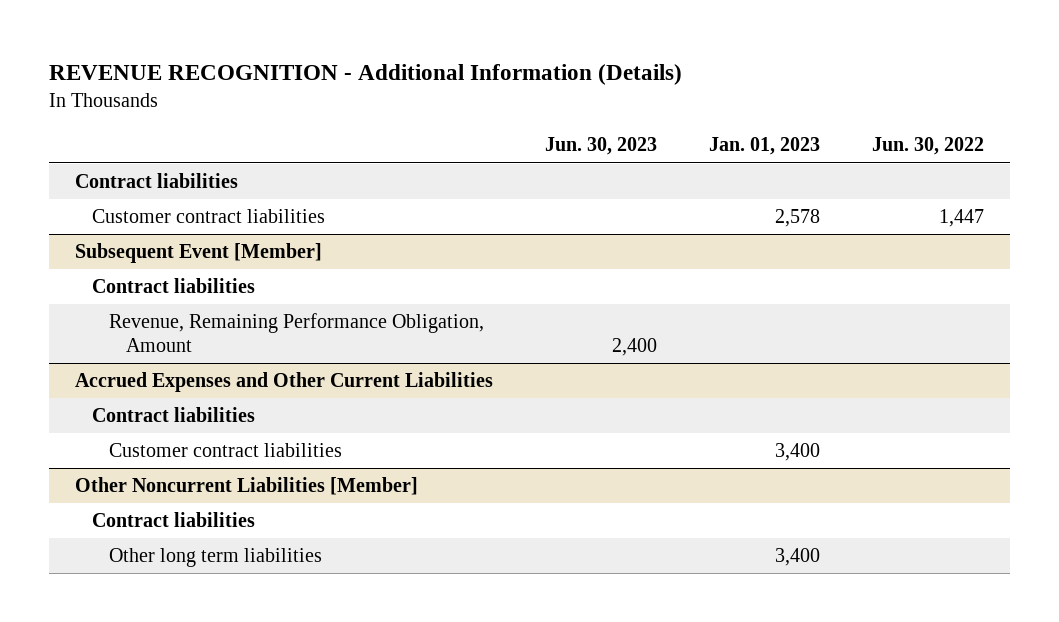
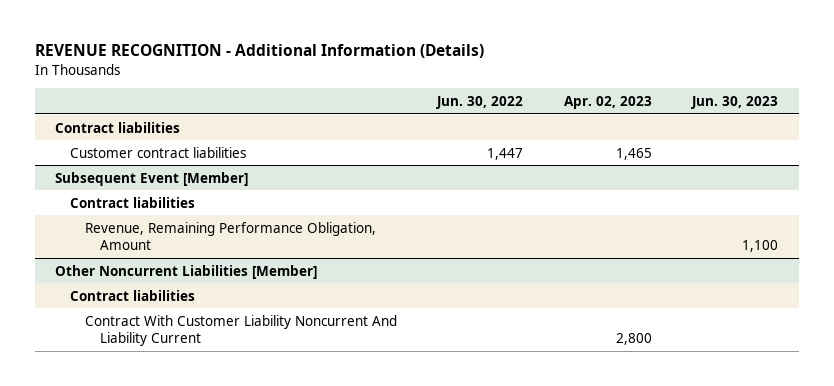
[708,137,820,156] Jan. 01, 2023 -> none
none -> [563,96,652,110] Apr. 02, 2023
[75,372,494,393] Accrued Expenses and Other Current Liabilities -> none
[91,407,255,423] Contract liabilities -> none
[108,443,342,458] Customer contract liabilities -> none
[611,337,657,356] 2,400 -> [742,240,779,253] 1,100
[108,548,322,568] Other long term liabilities -> none
none -> [84,314,397,347] Contract With Customer Liability Noncurrent And Liability Current

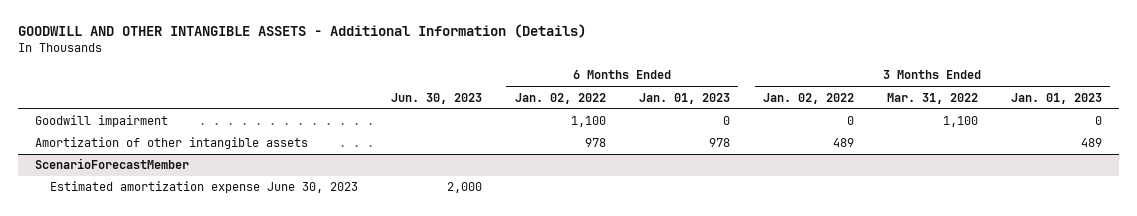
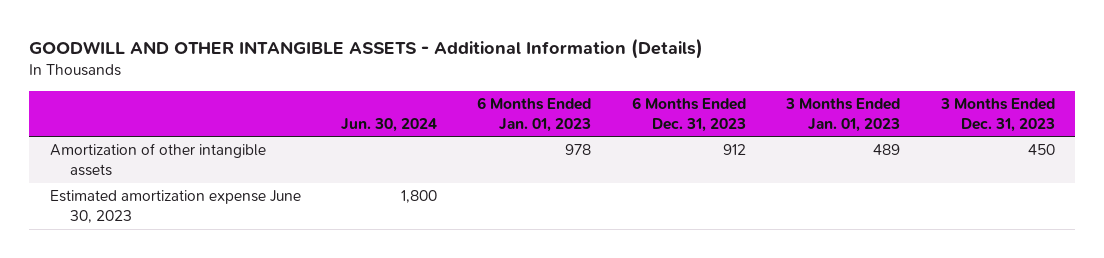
[390,92,482,104] Jun. 30, 2023 -> none
[514,92,606,104] Jan. 02, 2022 -> none
[762,92,854,104] Jan. 02, 2022 -> none
[886,92,978,104] Mar. 31, 2022 -> none
none -> [340,117,437,132] Jun. 30, 2024
none -> [631,97,746,132] 6 Months Ended Dec. 31, 2023
none -> [939,98,1055,132] 3 Months Ended Dec. 31, 2023
[34,115,168,128] Goodwill impairment -> none
[34,158,189,170] ScenarioForecastMember -> none
[49,181,358,194] Estimated amortization expense June 30, 2023 -> none
none -> [49,190,301,223] Estimated amortization expense June 30, 2023

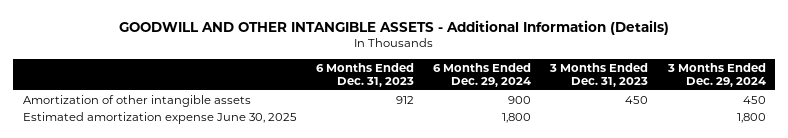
[340,117,437,132] Jun. 30, 2024 -> none
[477,97,592,132] 6 Months Ended Jan. 01, 2023 -> none
[785,98,901,132] 3 Months Ended Jan. 01, 2023 -> none
none -> [433,62,532,88] 6 Months Ended Dec. 29, 2024
none -> [666,62,766,88] 3 Months Ended Dec. 29, 2024
[49,190,301,223] Estimated amortization expense June 30, 2023 -> [22,111,297,124] Estimated amortization expense June 30, 2025

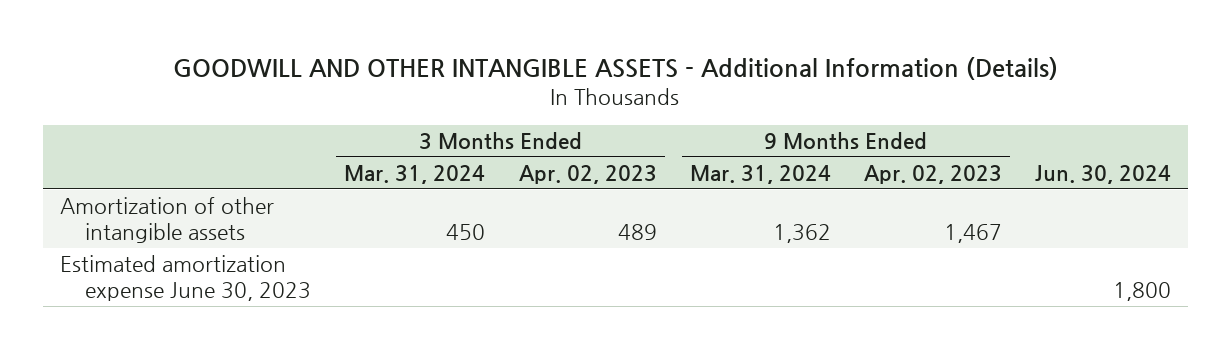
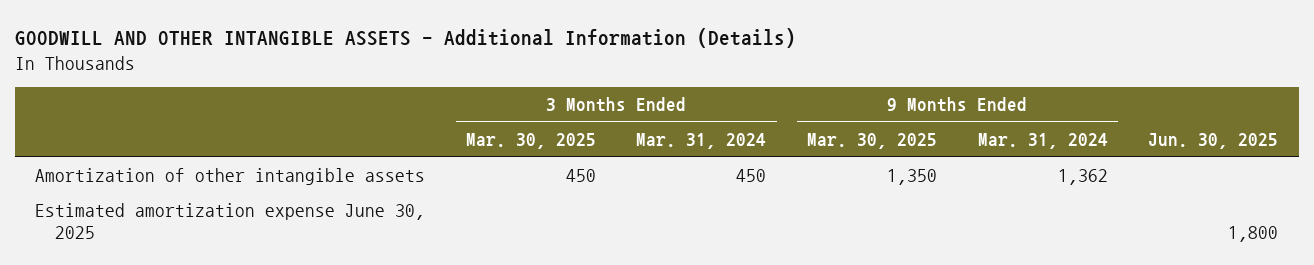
[518,165,657,185] Apr. 02, 2023 -> none
[864,165,1003,185] Apr. 02, 2023 -> none
[1035,165,1172,185] Jun. 30, 2024 -> none
none -> [465,133,596,150] Mar. 30, 2025
none -> [807,133,938,150] Mar. 30, 2025
none -> [1148,133,1279,150] Jun. 30, 2025
[59,255,312,302] Estimated amortization expense June 30, 2023 -> [35,203,426,240] Estimated amortization expense June 30, 2025

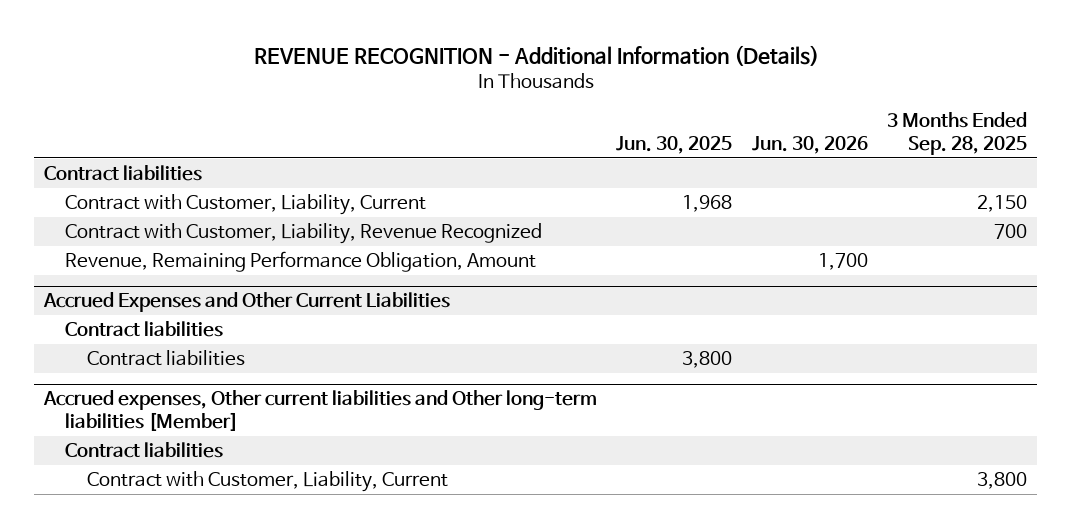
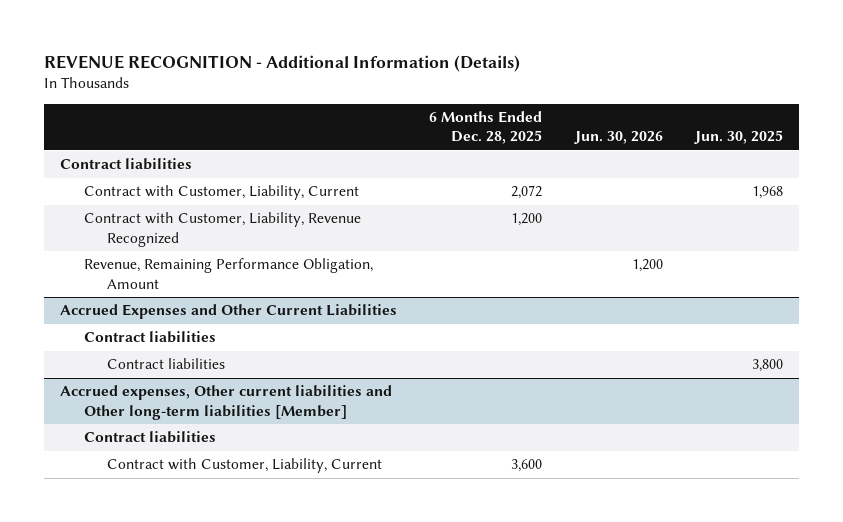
[887,112,1028,155] 3 Months Ended Sep. 28, 2025 -> none
none -> [429,111,543,145] 6 Months Ended Dec. 28, 2025
[817,253,868,271] 1,700 -> [631,259,663,273] 1,200

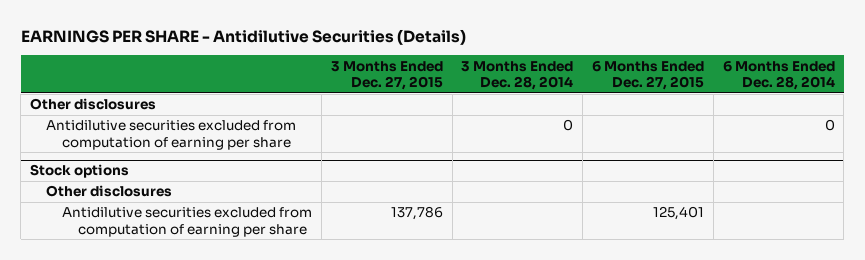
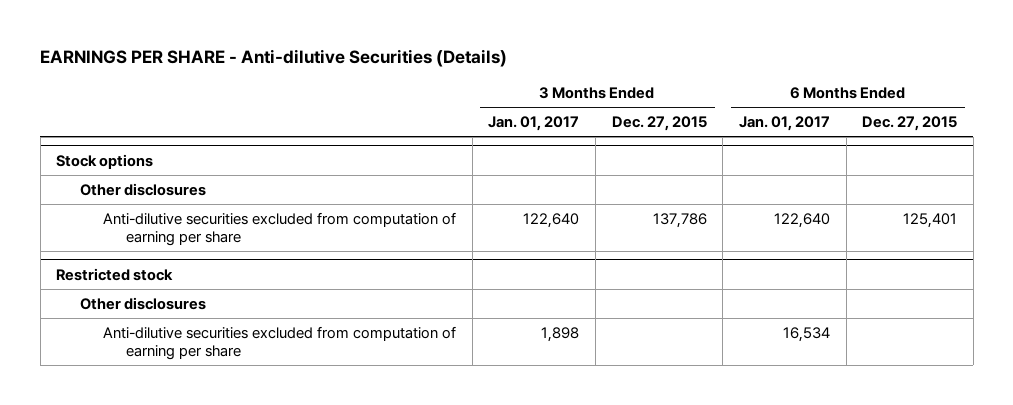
[20,28,466,45] EARNINGS PER SHARE - Antidilutive Securities (Details) -> [40,49,508,68] EARNINGS PER SHARE - Anti-dilutive Securities (Details)
[461,60,574,91] 3 Months Ended Dec. 28, 2014 -> none
[722,60,835,91] 6 Months Ended Dec. 28, 2014 -> none
none -> [488,116,580,132] Jan. 01, 2017
none -> [738,116,830,132] Jan. 01, 2017
[30,98,157,111] Other disclosures -> none
[46,120,297,150] Antidilutive securities excluded from computation of earning per share -> none
[62,207,313,237] Antidilutive securities excluded from computation of earning per share -> [102,211,456,246] Anti-dilutive securities excluded from computation of earning per share
none -> [56,267,174,281] Restricted stock
none -> [79,296,206,310] Other disclosures
none -> [102,325,456,360] Anti-dilutive securities excluded from computation of earning per share

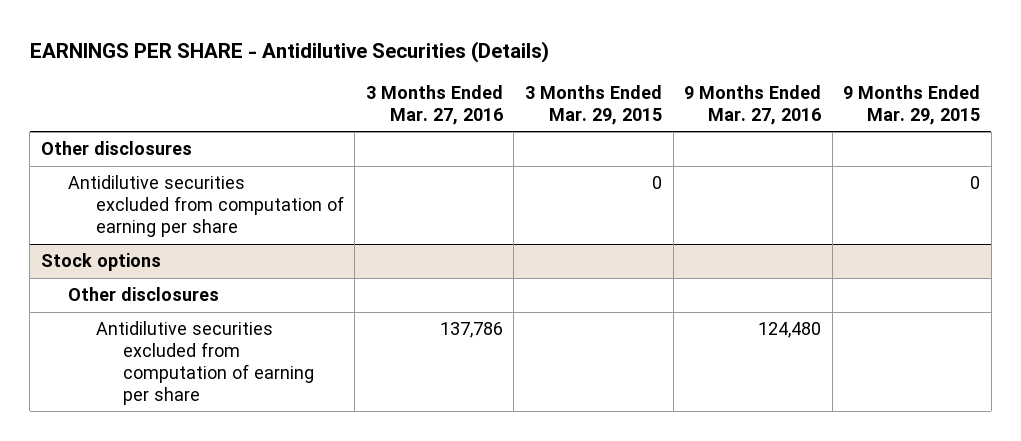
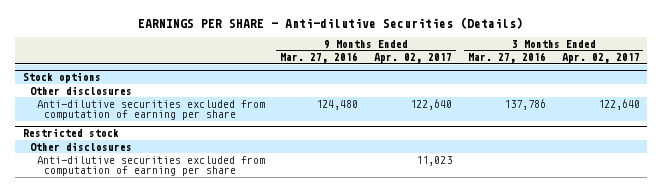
[29,40,549,63] EARNINGS PER SHARE - Antidilutive Securities (Details) -> [138,17,524,30] EARNINGS PER SHARE - Anti-dilutive Securities (Details)
[524,84,662,125] 3 Months Ended Mar. 29, 2015 -> none
[843,84,981,125] 9 Months Ended Mar. 29, 2015 -> none
none -> [374,53,453,64] Apr. 02, 2017
none -> [561,53,640,64] Apr. 02, 2017
[40,141,192,156] Other disclosures -> none
[68,175,344,237] Antidilutive securities excluded from computation of earning per share -> none
[95,321,315,405] Antidilutive securities excluded from computation of earning per share -> [36,99,265,121] Anti-dilutive securities excluded from computation of earning per share
none -> [22,127,119,137] Restricted stock
none -> [29,141,132,151] Other disclosures
none -> [36,155,265,177] Anti-dilutive securities excluded from computation of earning per share

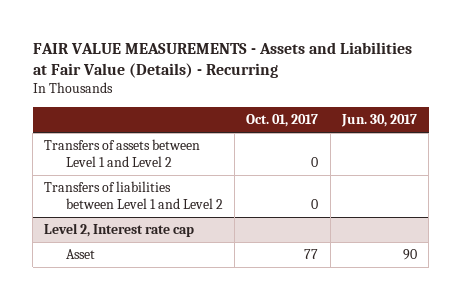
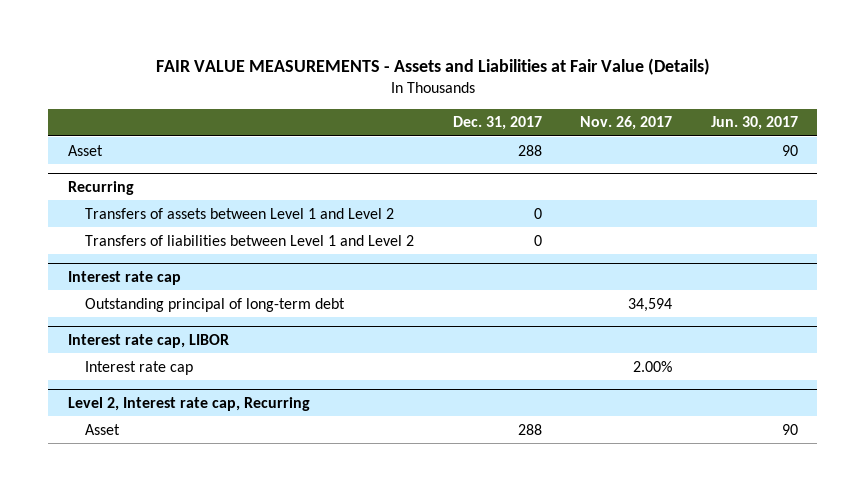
[32,41,412,78] FAIR VALUE MEASUREMENTS - Assets and Liabilities at Fair Value (Details) - Recurring -> [155,58,710,76] FAIR VALUE MEASUREMENTS - Assets and Liabilities at Fair Value (Details)
[246,114,319,128] Oct. 01, 2017 -> none
none -> [452,116,542,131] Dec. 31, 2017
none -> [580,116,673,131] Nov. 26, 2017
[44,139,201,167] Transfers of assets between Level 1 and Level 2 -> none
[44,181,223,209] Transfers of liabilities between Level 1 and Level 2 -> none
none -> [67,144,103,156] Asset
none -> [67,180,134,195] Recurring
none -> [85,207,395,219] Transfers of assets between Level 1 and Level 2
none -> [85,234,415,246] Transfers of liabilities between Level 1 and Level 2
none -> [67,270,181,285] Interest rate cap
none -> [85,297,346,312] Outstanding principal of long-term debt
none -> [67,333,229,348] Interest rate cap, LIBOR
none -> [85,360,194,375] Interest rate cap
[44,223,195,238] Level 2, Interest rate cap -> [67,396,310,411] Level 2, Interest rate cap, Recurring

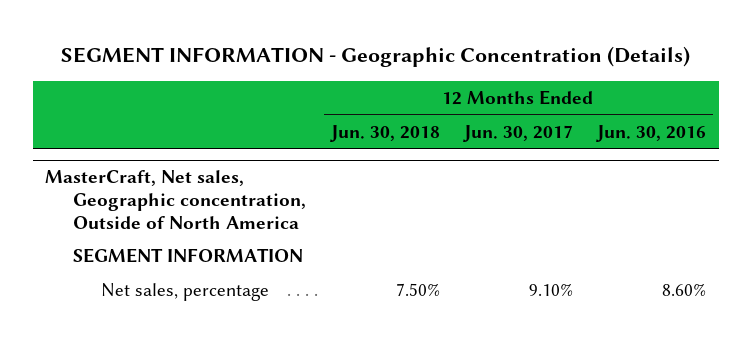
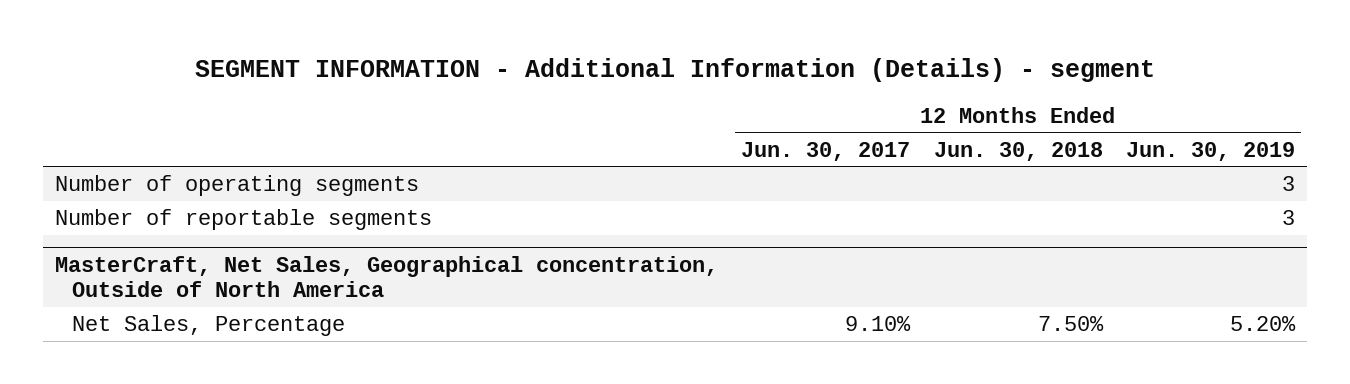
[60,45,690,67] SEGMENT INFORMATION - Geographic Concentration (Details) -> [194,57,1155,82] SEGMENT INFORMATION - Additional Information (Details) - segment
[596,124,707,142] Jun. 30, 2016 -> none
none -> [1126,141,1296,161] Jun. 30, 2019
[73,248,304,264] SEGMENT INFORMATION -> none
none -> [54,175,419,197] Number of operating segments
none -> [54,209,432,231] Number of reportable segments
[45,170,307,229] MasterCraft, Net sales, Geographic concentration, Outside of North America -> [54,255,718,298] MasterCraft, Net Sales, Geographical concentration, Outside of North America
[101,283,270,302] Net sales, percentage -> [72,315,346,337] Net Sales, Percentage

